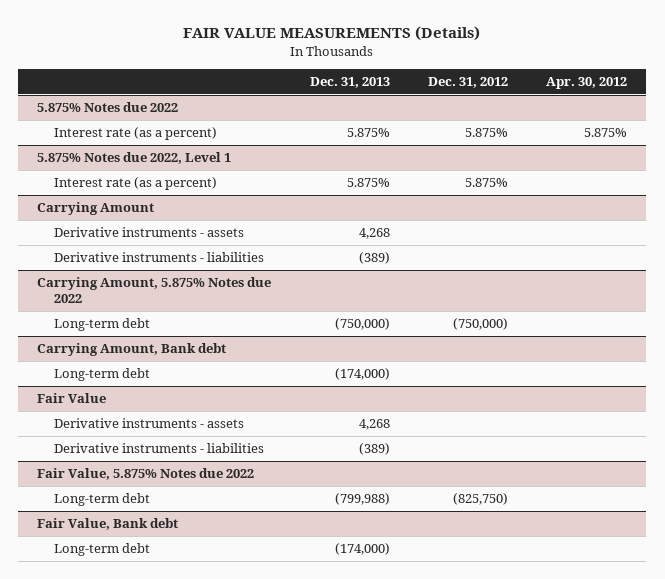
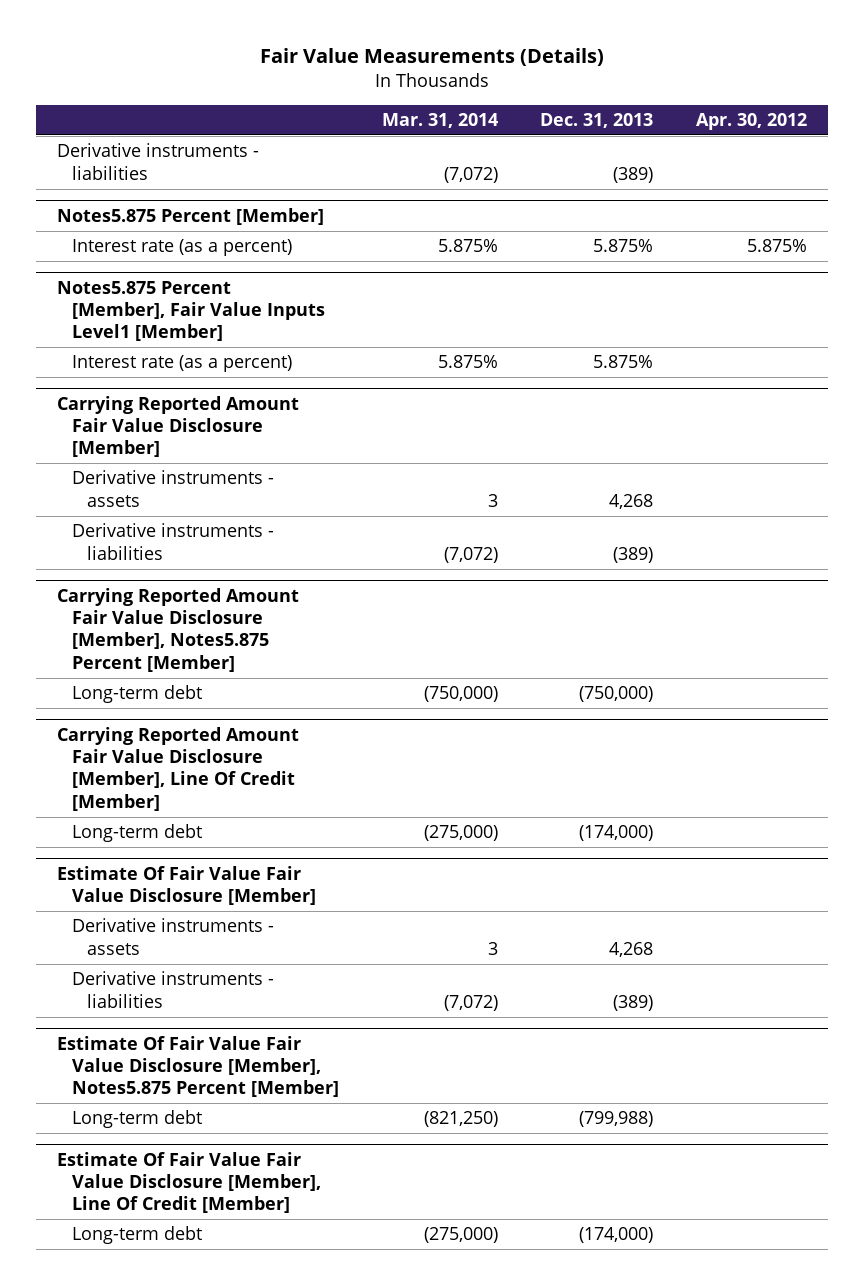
[183,26,481,42] FAIR VALUE MEASUREMENTS (Details) -> [260,48,605,67] Fair Value Measurements (Details)
[428,76,509,88] Dec. 31, 2012 -> none
none -> [381,112,498,128] Mar. 31, 2014
[37,102,179,113] 5.875% Notes due 2022 -> none
none -> [57,143,260,180] Derivative instruments - liabilities
none -> [57,207,325,225] Notes5.875 Percent [Member]
[37,152,232,165] 5.875% Notes due 2022, Level 1 -> none
none -> [57,280,326,342] Notes5.875 Percent [Member], Fair Value Inputs Level1 [Member]
[37,202,155,216] Carrying Amount -> none
none -> [57,395,300,458] Carrying Reported Amount Fair Value Disclosure [Member]
[37,277,272,304] Carrying Amount, 5.875% Notes due 2022 -> none
none -> [57,587,300,672] Carrying Reported Amount Fair Value Disclosure [Member], Notes5.875 Percent [Member]
[37,343,227,357] Carrying Amount, Bank debt -> none
none -> [57,726,300,811] Carrying Reported Amount Fair Value Disclosure [Member], Line Of Credit [Member]
[37,393,107,404] Fair Value -> none
none -> [57,865,317,905] Estimate Of Fair Value Fair Value Disclosure [Member]
[37,468,255,481] Fair Value, 5.875% Notes due 2022 -> none
none -> [57,1035,340,1098] Estimate Of Fair Value Fair Value Disclosure [Member], Notes5.875 Percent [Member]
[37,518,179,531] Fair Value, Bank debt -> none
none -> [57,1151,322,1214] Estimate Of Fair Value Fair Value Disclosure [Member], Line Of Credit [Member]

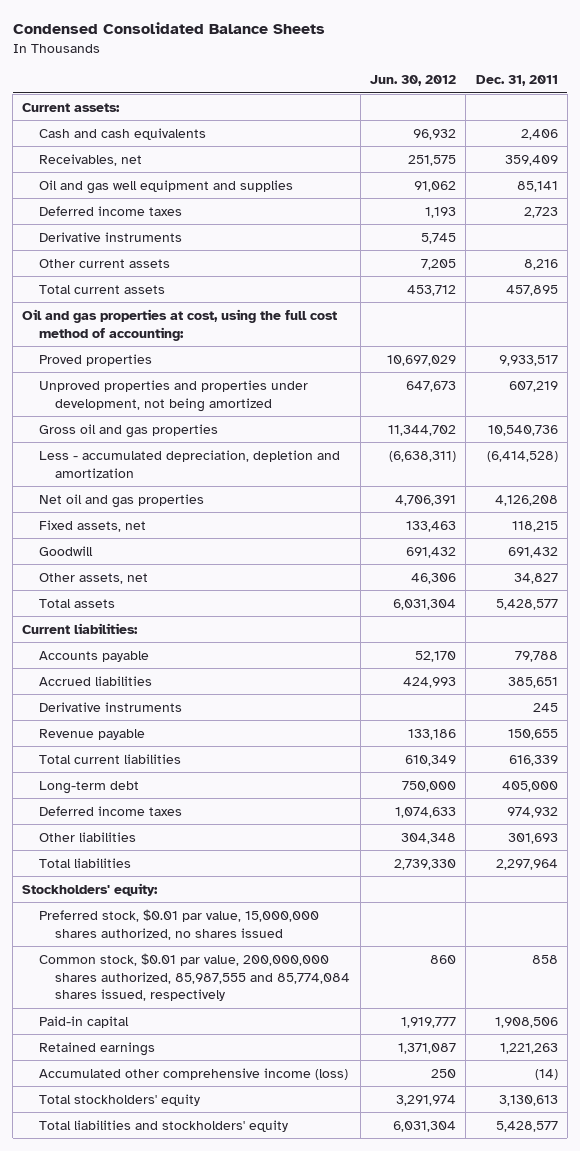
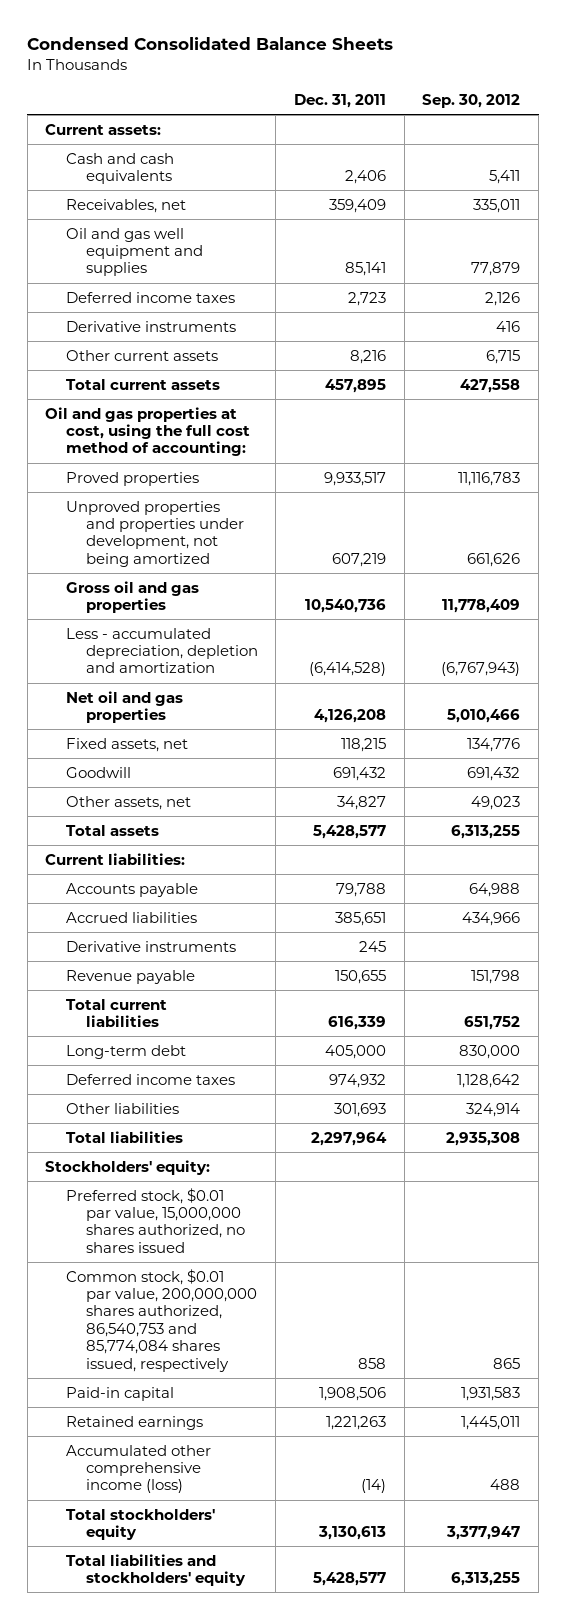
[370,75,457,87] Jun. 30, 2012 -> none
none -> [422,93,521,108] Sep. 30, 2012
[38,952,351,1002] Common stock, $0.01 par value, 200,000,000 shares authorized, 85,987,555 and 85,774,084 shares issued, respectively -> [65,1268,257,1372] Common stock, $0.01 par value, 200,000,000 shares authorized, 86,540,753 and 85,774,084 shares issued, respectively

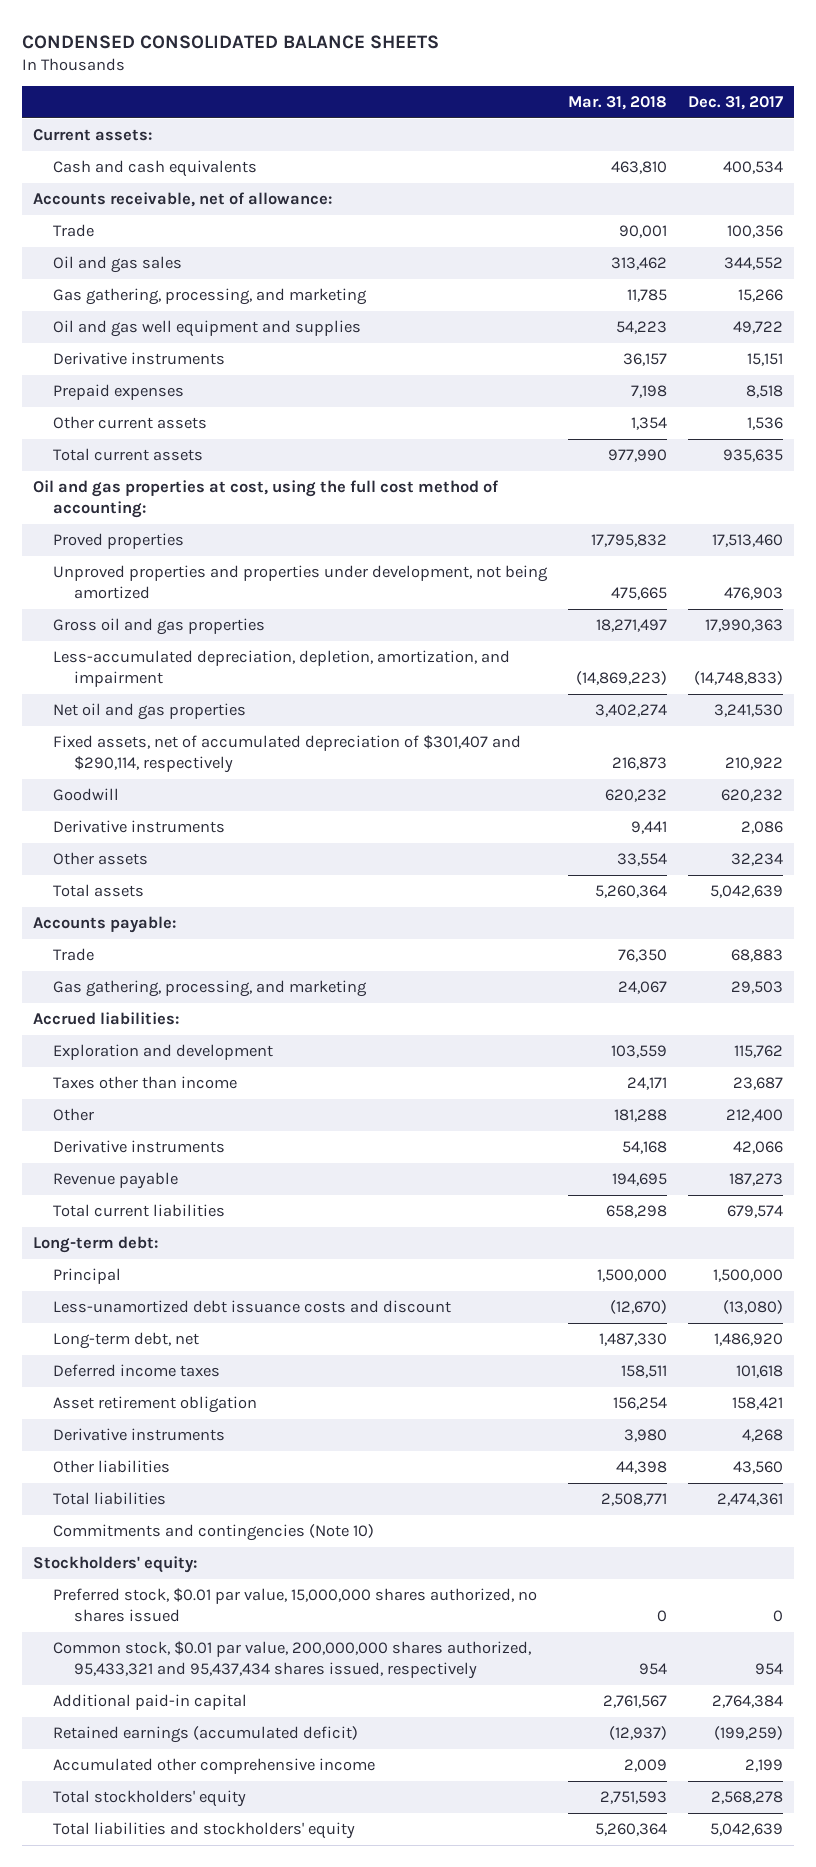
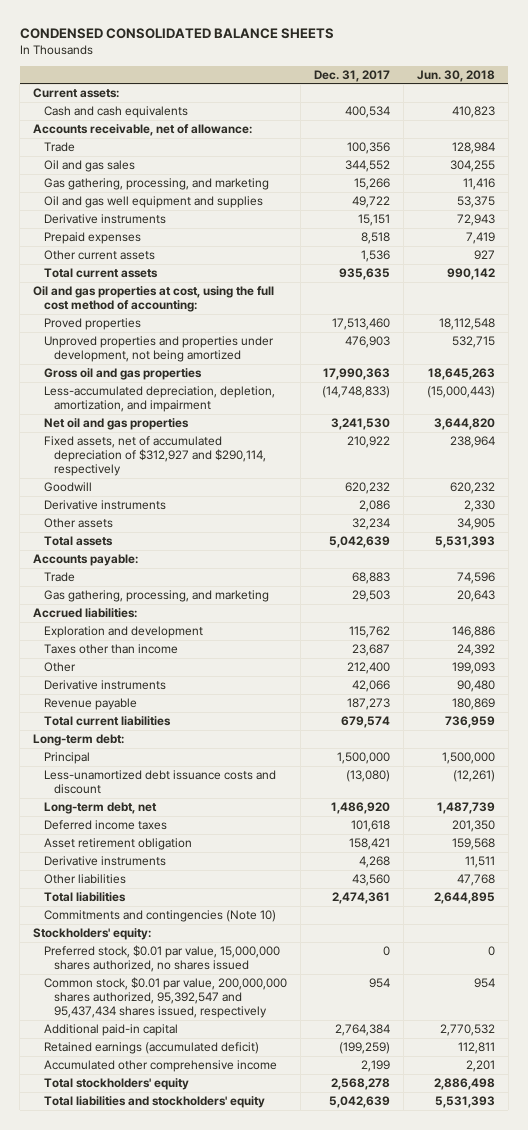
[568,96,668,111] Mar. 31, 2018 -> none
none -> [416,69,495,82] Jun. 30, 2018
[53,734,522,773] Fixed assets, net of accumulated depreciation of $301,407 and $290,114, respectively -> [43,436,267,476] Fixed assets, net of accumulated depreciation of $312,927 and $290,114, respectively
[53,1640,532,1679] Common stock, $0.01 par value, 200,000,000 shares authorized, 95,433,321 and 95,437,434 shares issued, respectively -> [43,977,287,1018] Common stock, $0.01 par value, 200,000,000 shares authorized, 95,392,547 and 95,437,434 shares issued, respectively

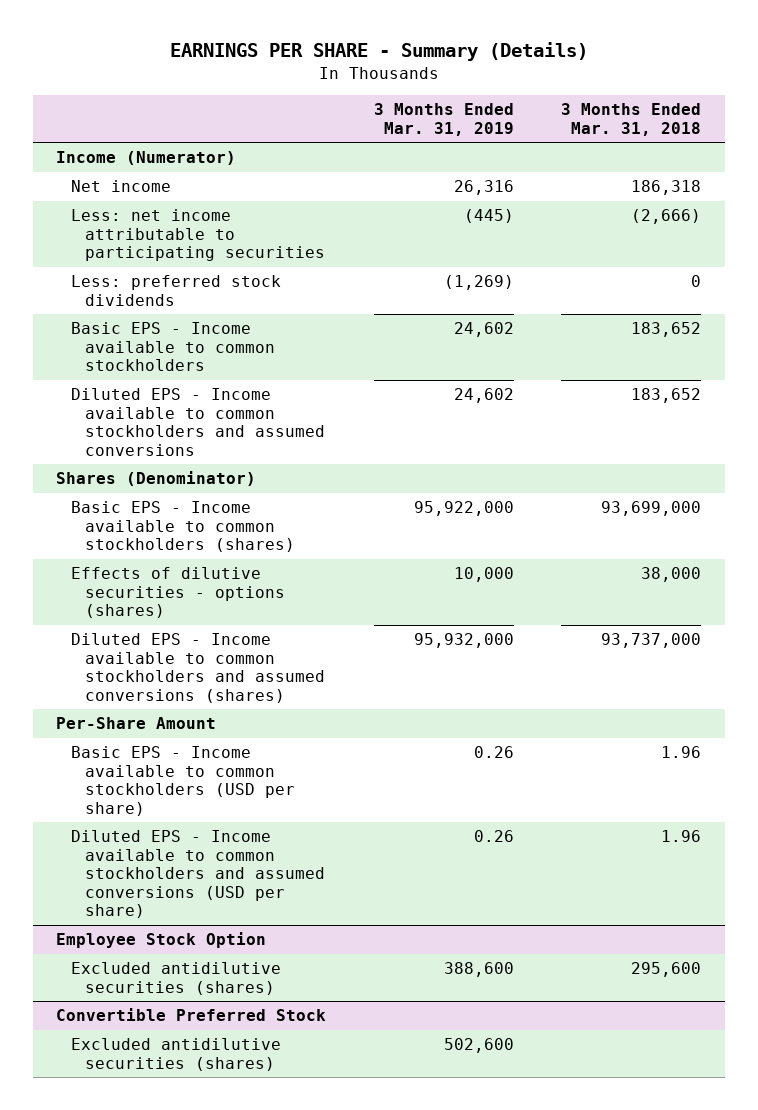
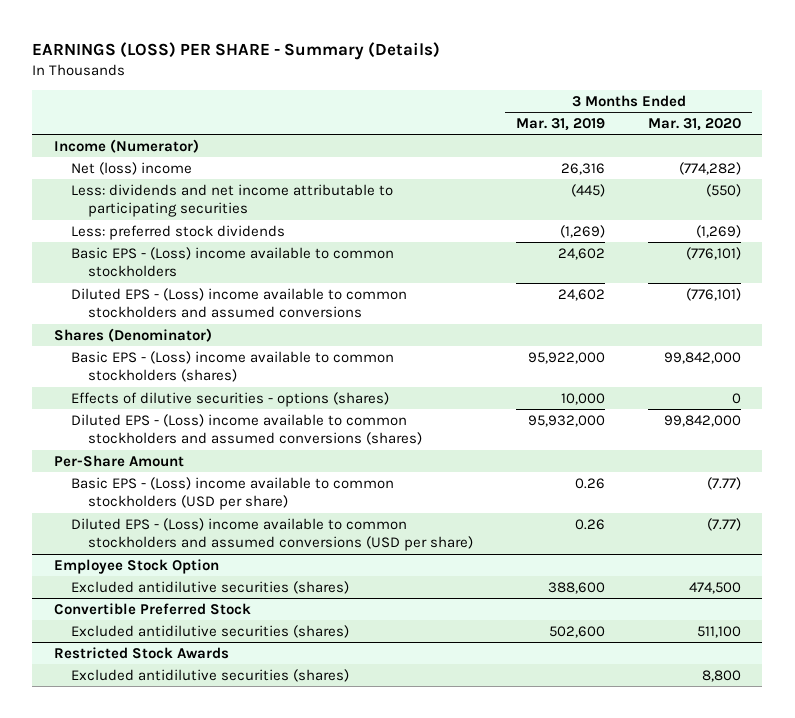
[169,42,588,62] EARNINGS PER SHARE - Summary (Details) -> [32,42,441,61] EARNINGS (LOSS) PER SHARE - Summary (Details)
[561,103,702,136] 3 Months Ended Mar. 31, 2018 -> none
none -> [647,117,741,131] Mar. 31, 2020
[70,180,171,193] Net income -> [70,161,192,175] Net (loss) income
[70,209,326,262] Less: net income attributable to participating securities -> [70,183,393,218] Less: dividends and net income attributable to participating securities
[70,322,276,372] Basic EPS - Income available to common stockholders -> [70,246,394,278] Basic EPS - (Loss) income available to common stockholders
[70,388,326,456] Diluted EPS - Income available to common stockholders and assumed conversions -> [70,287,407,319] Diluted EPS - (Loss) income available to common stockholders and assumed conversions
[70,501,296,553] Basic EPS - Income available to common stockholders (shares) -> [70,350,394,383] Basic EPS - (Loss) income available to common stockholders (shares)
[70,633,326,703] Diluted EPS - Income available to common stockholders and assumed conversions (shares) -> [70,413,423,446] Diluted EPS - (Loss) income available to common stockholders and assumed conversions (shares)
[70,746,296,816] Basic EPS - Income available to common stockholders (USD per share) -> [70,476,394,511] Basic EPS - (Loss) income available to common stockholders (USD per share)
[70,830,326,918] Diluted EPS - Income available to common stockholders and assumed conversions (USD per share) -> [70,517,474,552] Diluted EPS - (Loss) income available to common stockholders and assumed conversions (USD per share)
none -> [53,646,229,659] Restricted Stock Awards
none -> [70,668,349,682] Excluded antidilutive securities (shares)

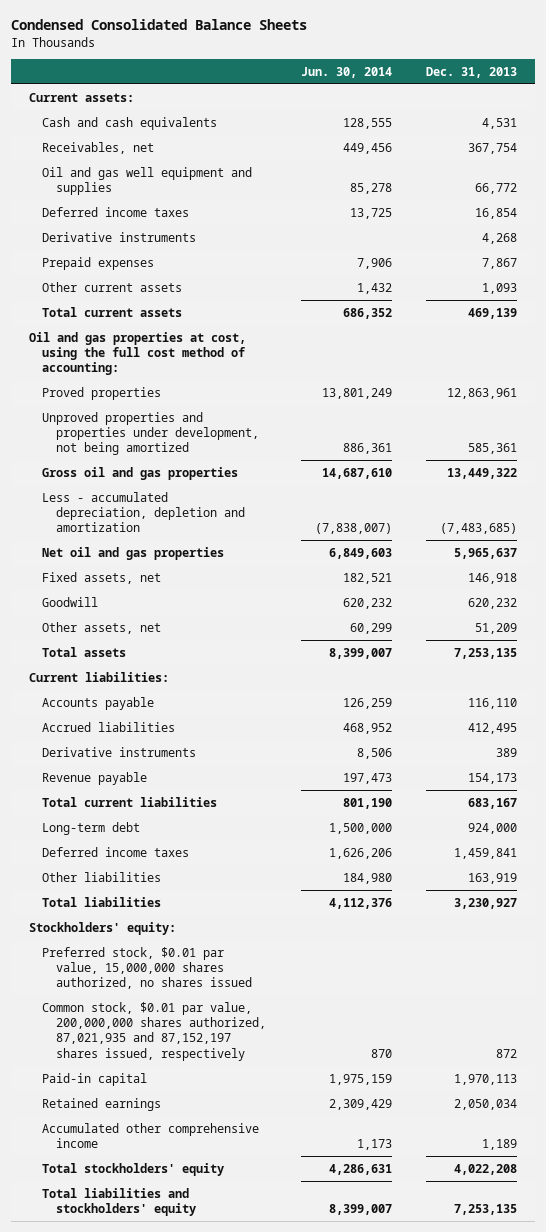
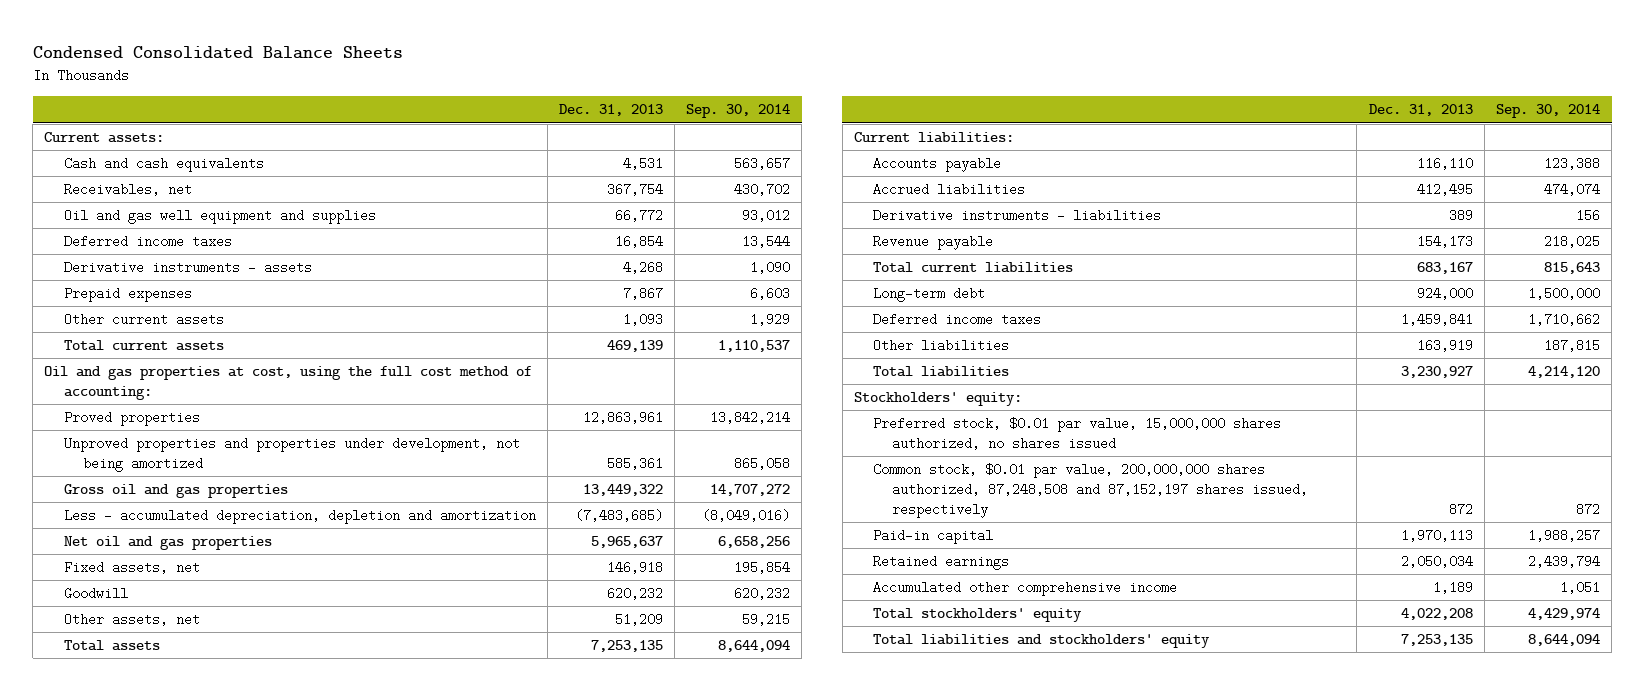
[300,66,392,78] Jun. 30, 2014 -> none
none -> [686,104,791,119] Sep. 30, 2014
[42,231,197,242] Derivative instruments -> [63,261,312,275] Derivative instruments - assets
[42,746,197,757] Derivative instruments -> [873,209,1162,223] Derivative instruments - liabilities
[42,1001,267,1061] Common stock, $0.01 par value, 200,000,000 shares authorized, 87,021,935 and 87,152,197 shares issued, respectively -> [873,463,1309,518] Common stock, $0.01 par value, 200,000,000 shares authorized, 87,248,508 and 87,152,197 shares issued, respectively

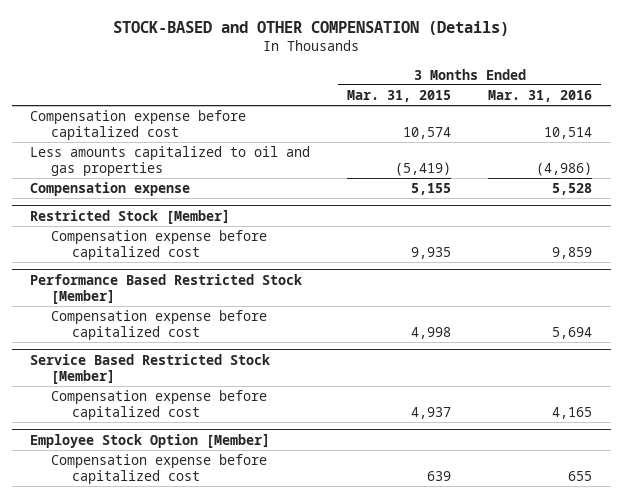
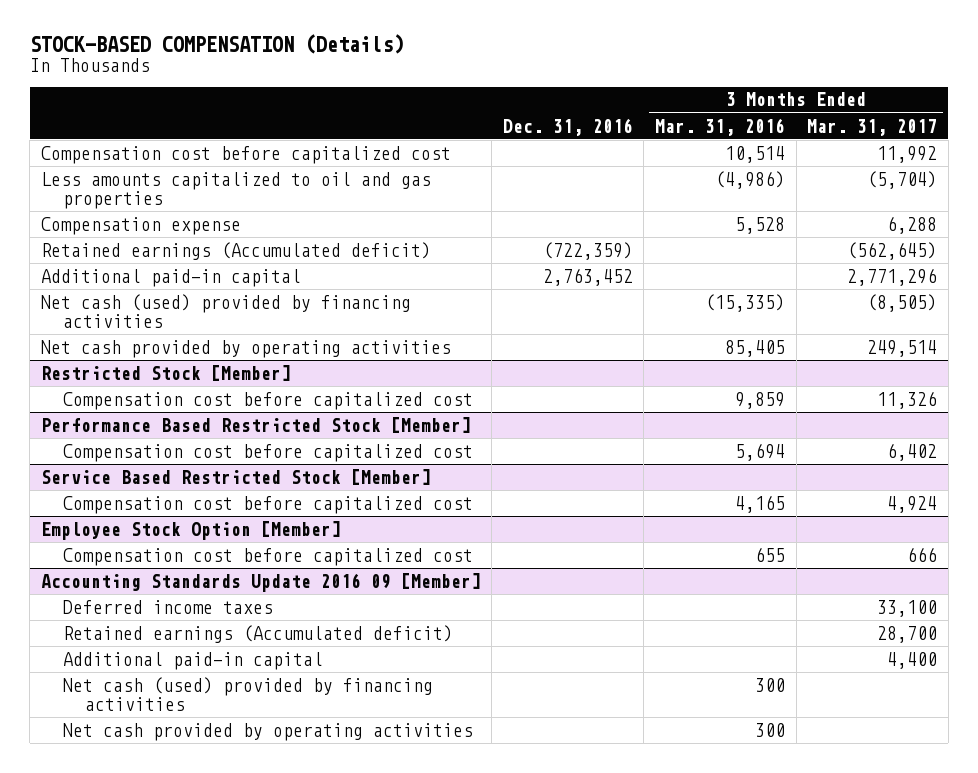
[113,20,510,36] STOCK-BASED and OTHER COMPENSATION (Details) -> [29,34,404,55] STOCK-BASED COMPENSATION (Details)
[347,89,452,102] Mar. 31, 2015 -> none
none -> [502,117,633,136] Dec. 31, 2016
none -> [807,118,938,136] Mar. 31, 2017
[30,110,247,140] Compensation expense before capitalized cost -> [40,145,451,164] Compensation cost before capitalized cost
none -> [40,241,431,260] Retained earnings (Accumulated deficit)
none -> [40,268,301,287] Additional paid-in capital
none -> [40,293,411,328] Net cash (used) provided by financing activities
none -> [40,339,451,358] Net cash provided by operating activities
[50,230,267,260] Compensation expense before capitalized cost -> [63,391,474,410] Compensation cost before capitalized cost
[50,310,267,340] Compensation expense before capitalized cost -> [63,443,474,462] Compensation cost before capitalized cost
[50,390,267,420] Compensation expense before capitalized cost -> [63,495,474,514] Compensation cost before capitalized cost
[50,454,267,484] Compensation expense before capitalized cost -> [63,547,474,566] Compensation cost before capitalized cost
none -> [40,572,481,592] Accounting Standards Update 2016 09 [Member]
none -> [63,599,274,614] Deferred income taxes
none -> [63,624,454,643] Retained earnings (Accumulated deficit)
none -> [63,651,324,670] Additional paid-in capital
none -> [63,676,434,711] Net cash (used) provided by financing activities
none -> [63,722,474,741] Net cash provided by operating activities

